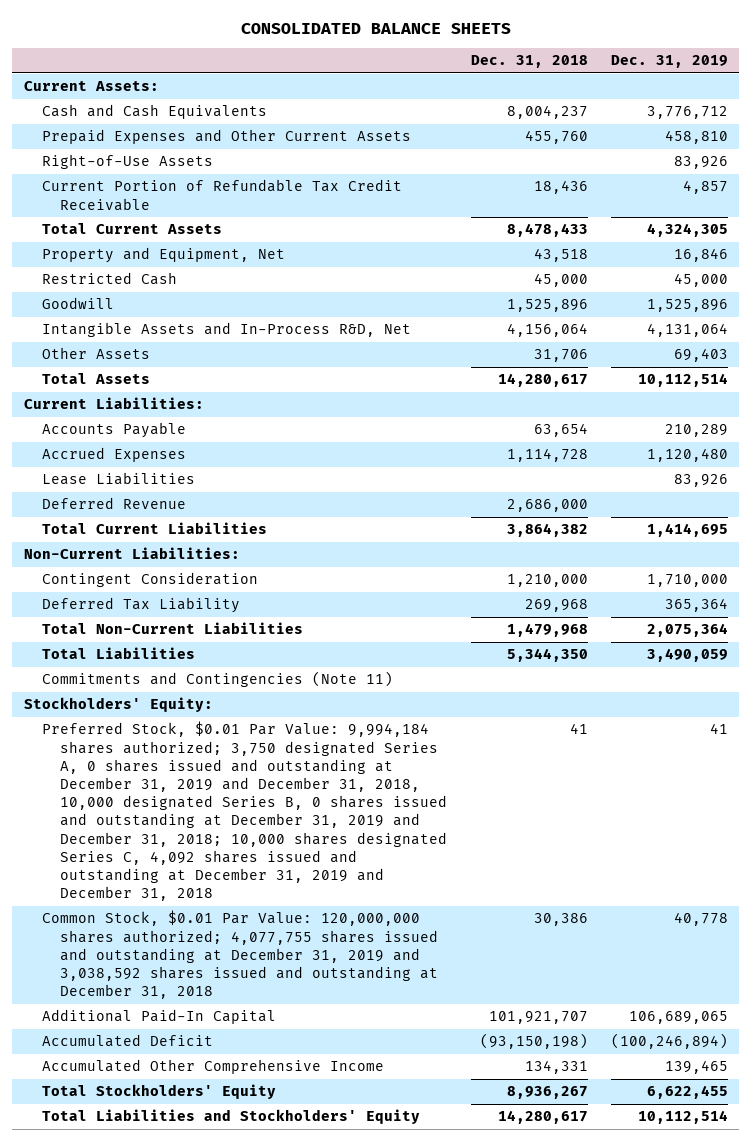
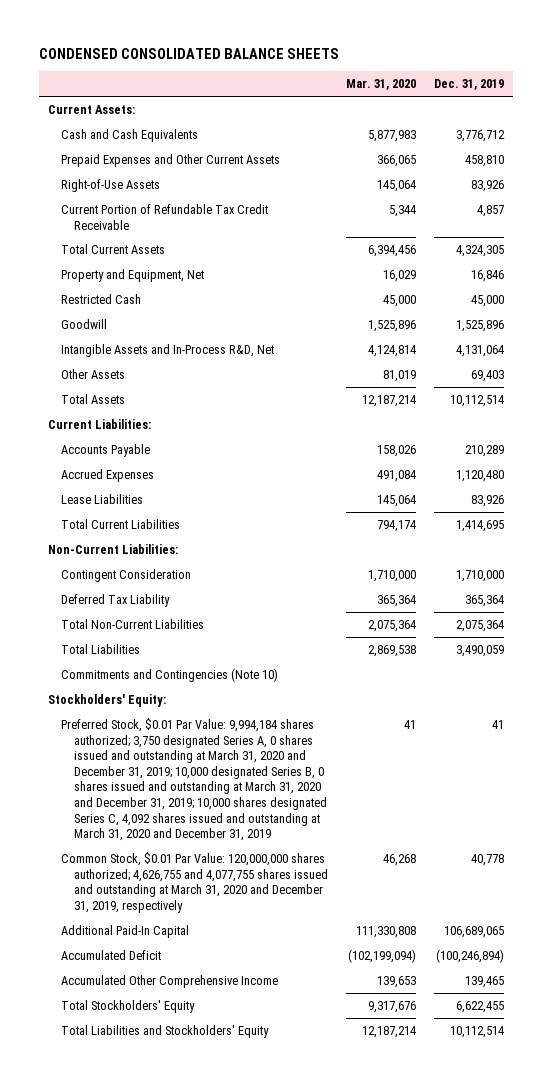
[240,23,511,35] CONSOLIDATED BALANCE SHEETS -> [38,47,339,59] CONDENSED CONSOLIDATED BALANCE SHEETS
[470,55,588,69] Dec. 31, 2018 -> none
none -> [346,79,417,91] Mar. 31, 2020
[42,497,187,510] Deferred Revenue -> none
[42,671,394,688] Commitments and Contingencies (Note 11) -> [61,667,279,682] Commitments and Contingencies (Note 10)
[42,721,448,902] Preferred Stock, $0.01 Par Value: 9,994,184 shares authorized; 3,750 designated Series A, 0 shares issued and outstanding at December 31, 2019 and December 31, 2018, 10,000 designated Series B, 0 shares issued and outstanding at December 31, 2019 and December 31, 2018; 10,000 shares designated Series C, 4,092 shares issued and outstanding at December 31, 2019 and December 31, 2018 -> [61,717,328,842] Preferred Stock, $0.01 Par Value: 9,994,184 shares authorized; 3,750 designated Series A, 0 shares issued and outstanding at March 31, 2020 and December 31, 2019; 10,000 designated Series B, 0 shares issued and outstanding at March 31, 2020 and December 31, 2019; 10,000 shares designated Series C, 4,092 shares issued and outstanding at March 31, 2020 and December 31, 2019
[42,910,439,1000] Common Stock, $0.01 Par Value: 120,000,000 shares authorized; 4,077,755 shares issued and outstanding at December 31, 2019 and 3,038,592 shares issued and outstanding at December 31, 2018 -> [61,851,329,913] Common Stock, $0.01 Par Value: 120,000,000 shares authorized; 4,626,755 and 4,077,755 shares issued and outstanding at March 31, 2020 and December 31, 2019, respectively

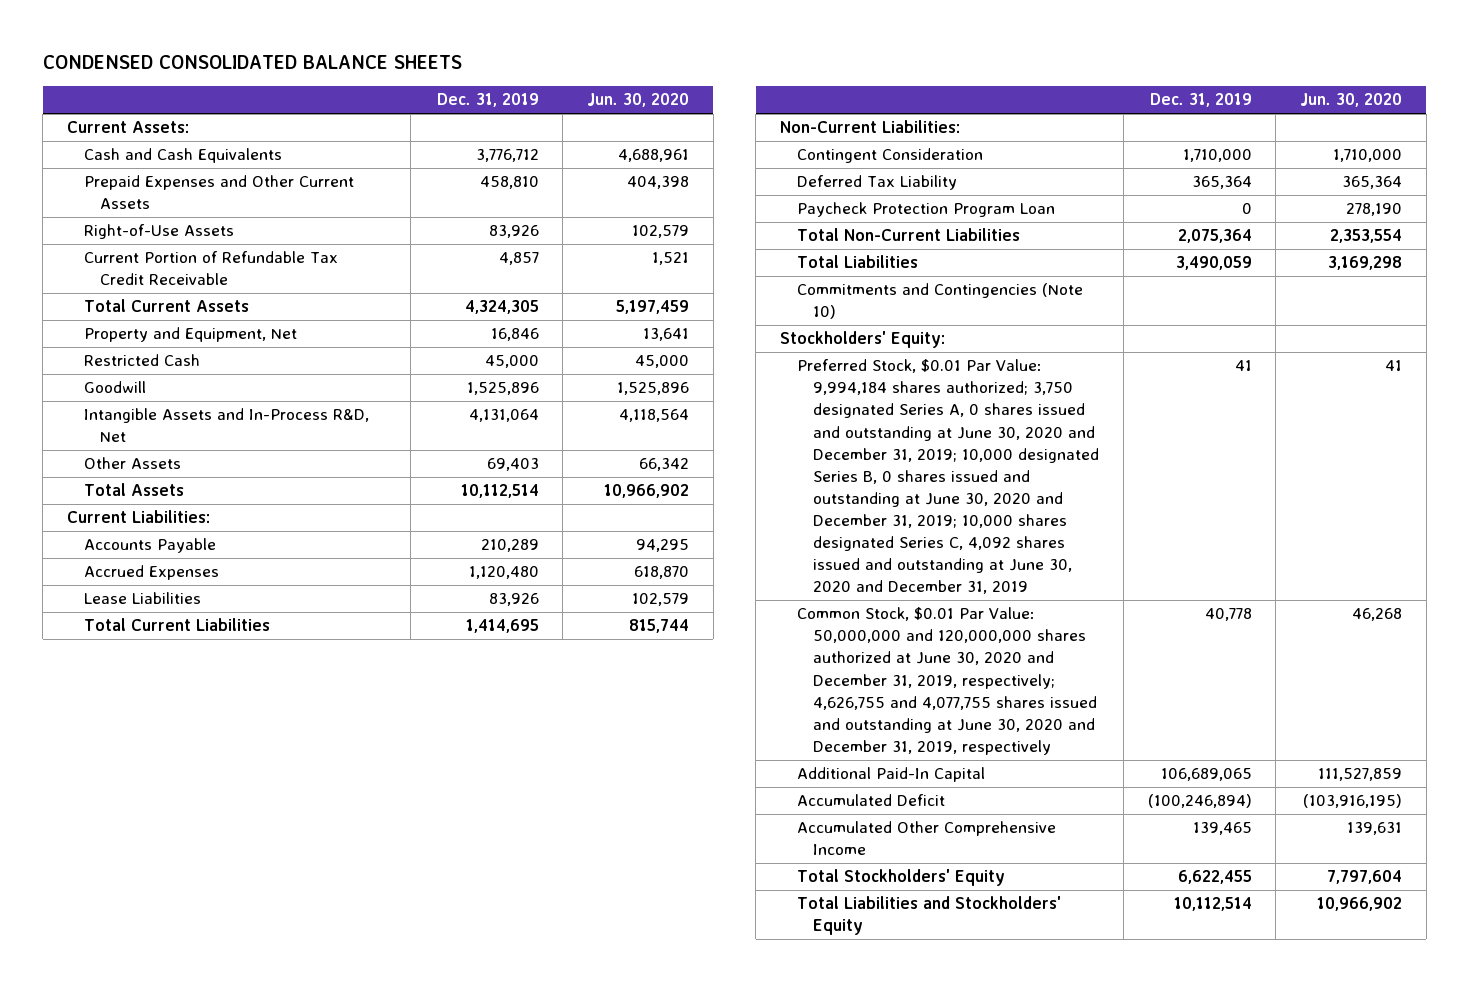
[346,79,417,91] Mar. 31, 2020 -> none
none -> [586,93,689,108] Jun. 30, 2020
none -> [796,202,1055,218] Paycheck Protection Program Loan
[61,717,328,842] Preferred Stock, $0.01 Par Value: 9,994,184 shares authorized; 3,750 designated Series A, 0 shares issued and outstanding at March 31, 2020 and December 31, 2019; 10,000 designated Series B, 0 shares issued and outstanding at March 31, 2020 and December 31, 2019; 10,000 shares designated Series C, 4,092 shares issued and outstanding at March 31, 2020 and December 31, 2019 -> [796,359,1100,595] Preferred Stock, $0.01 Par Value: 9,994,184 shares authorized; 3,750 designated Series A, 0 shares issued and outstanding at June 30, 2020 and December 31, 2019; 10,000 designated Series B, 0 shares issued and outstanding at June 30, 2020 and December 31, 2019; 10,000 shares designated Series C, 4,092 shares issued and outstanding at June 30, 2020 and December 31, 2019
[61,851,329,913] Common Stock, $0.01 Par Value: 120,000,000 shares authorized; 4,626,755 and 4,077,755 shares issued and outstanding at March 31, 2020 and December 31, 2019, respectively -> [796,607,1098,755] Common Stock, $0.01 Par Value: 50,000,000 and 120,000,000 shares authorized at June 30, 2020 and December 31, 2019, respectively; 4,626,755 and 4,077,755 shares issued and outstanding at June 30, 2020 and December 31, 2019, respectively

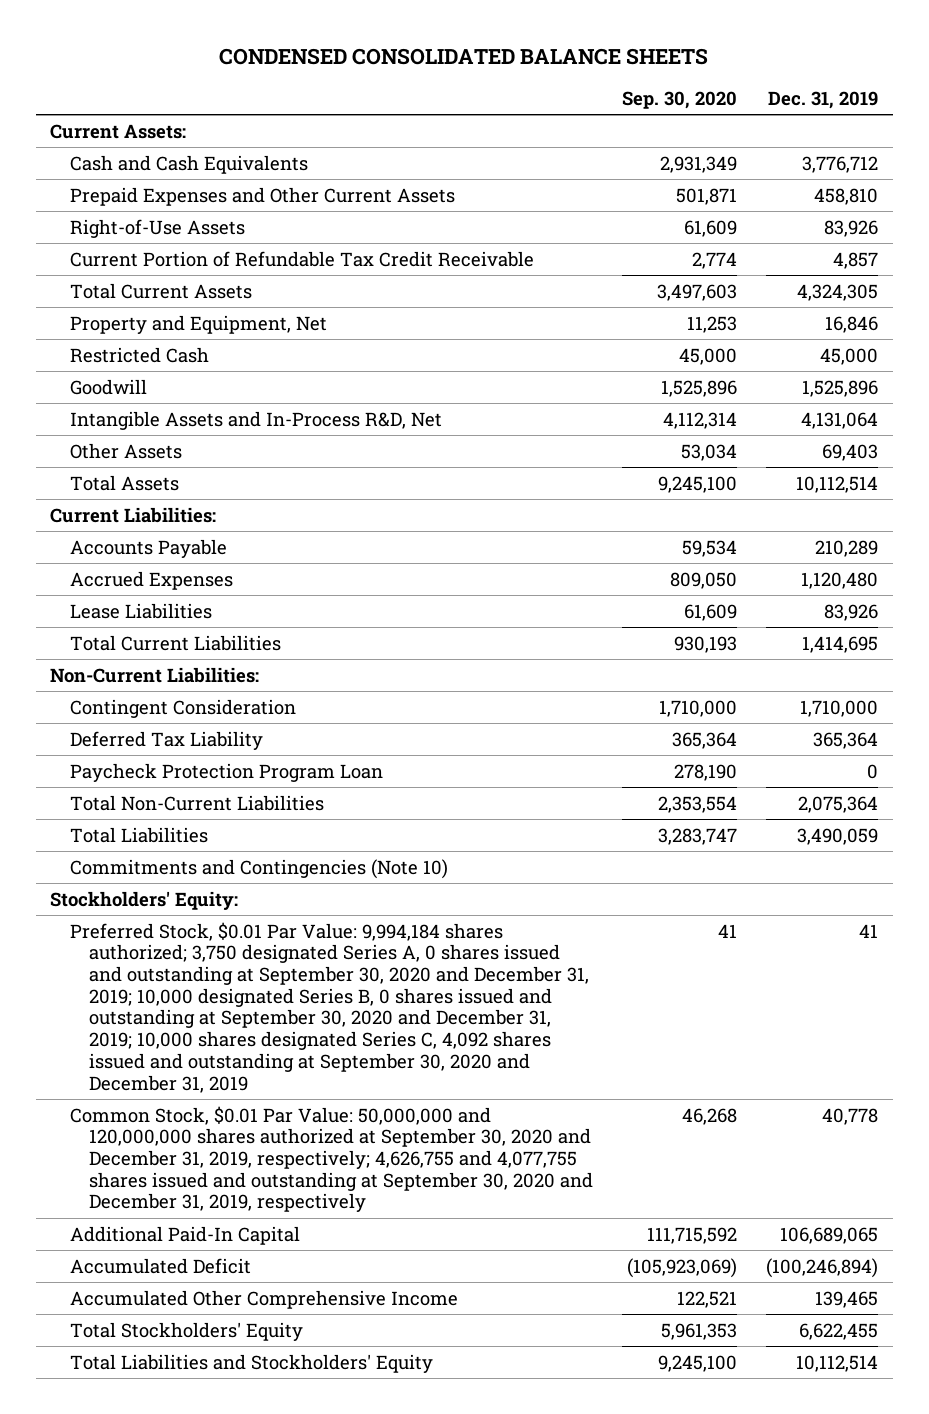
[586,93,689,108] Jun. 30, 2020 -> none
none -> [622,91,738,110] Sep. 30, 2020
[796,359,1100,595] Preferred Stock, $0.01 Par Value: 9,994,184 shares authorized; 3,750 designated Series A, 0 shares issued and outstanding at June 30, 2020 and December 31, 2019; 10,000 designated Series B, 0 shares issued and outstanding at June 30, 2020 and December 31, 2019; 10,000 shares designated Series C, 4,092 shares issued and outstanding at June 30, 2020 and December 31, 2019 -> [69,921,590,1093] Preferred Stock, $0.01 Par Value: 9,994,184 shares authorized; 3,750 designated Series A, 0 shares issued and outstanding at September 30, 2020 and December 31, 2019; 10,000 designated Series B, 0 shares issued and outstanding at September 30, 2020 and December 31, 2019; 10,000 shares designated Series C, 4,092 shares issued and outstanding at September 30, 2020 and December 31, 2019
[796,607,1098,755] Common Stock, $0.01 Par Value: 50,000,000 and 120,000,000 shares authorized at June 30, 2020 and December 31, 2019, respectively; 4,626,755 and 4,077,755 shares issued and outstanding at June 30, 2020 and December 31, 2019, respectively -> [69,1105,594,1213] Common Stock, $0.01 Par Value: 50,000,000 and 120,000,000 shares authorized at September 30, 2020 and December 31, 2019, respectively; 4,626,755 and 4,077,755 shares issued and outstanding at September 30, 2020 and December 31, 2019, respectively

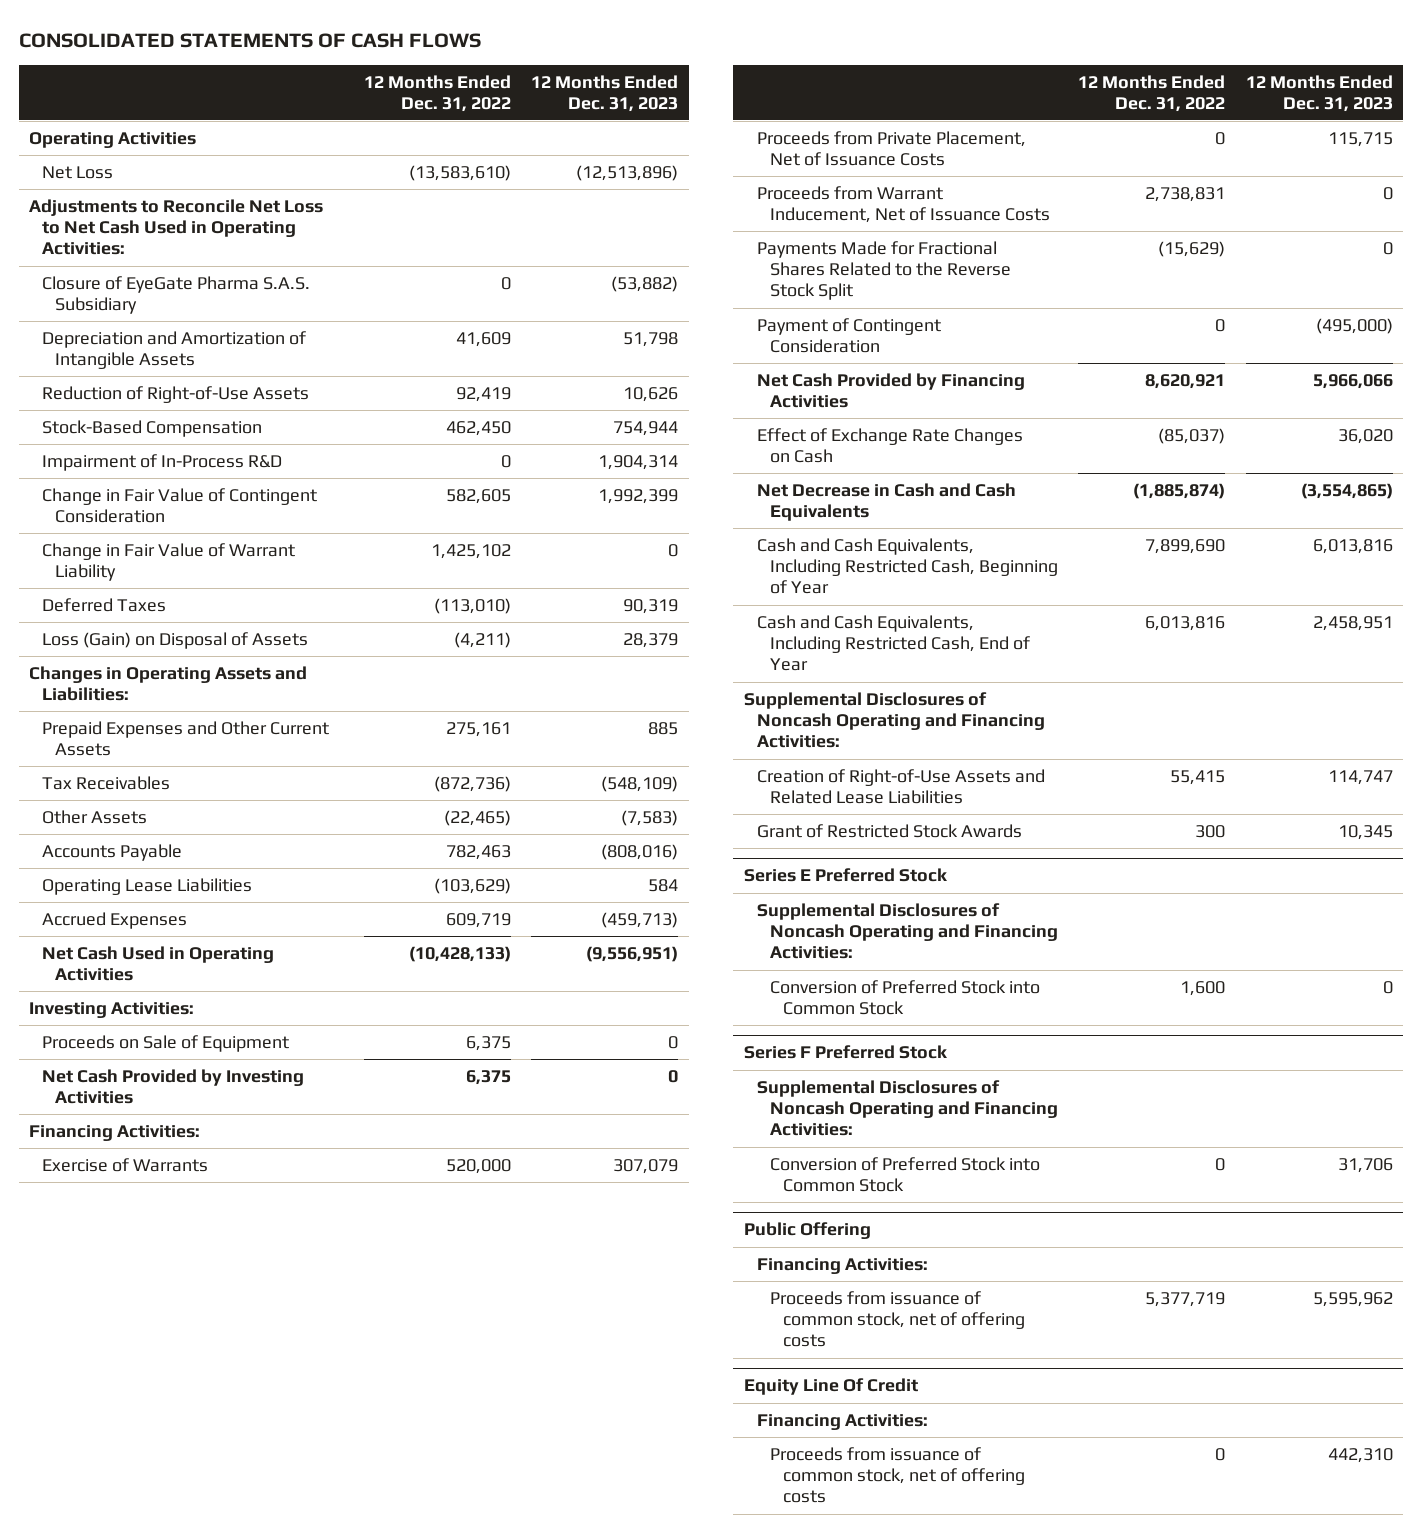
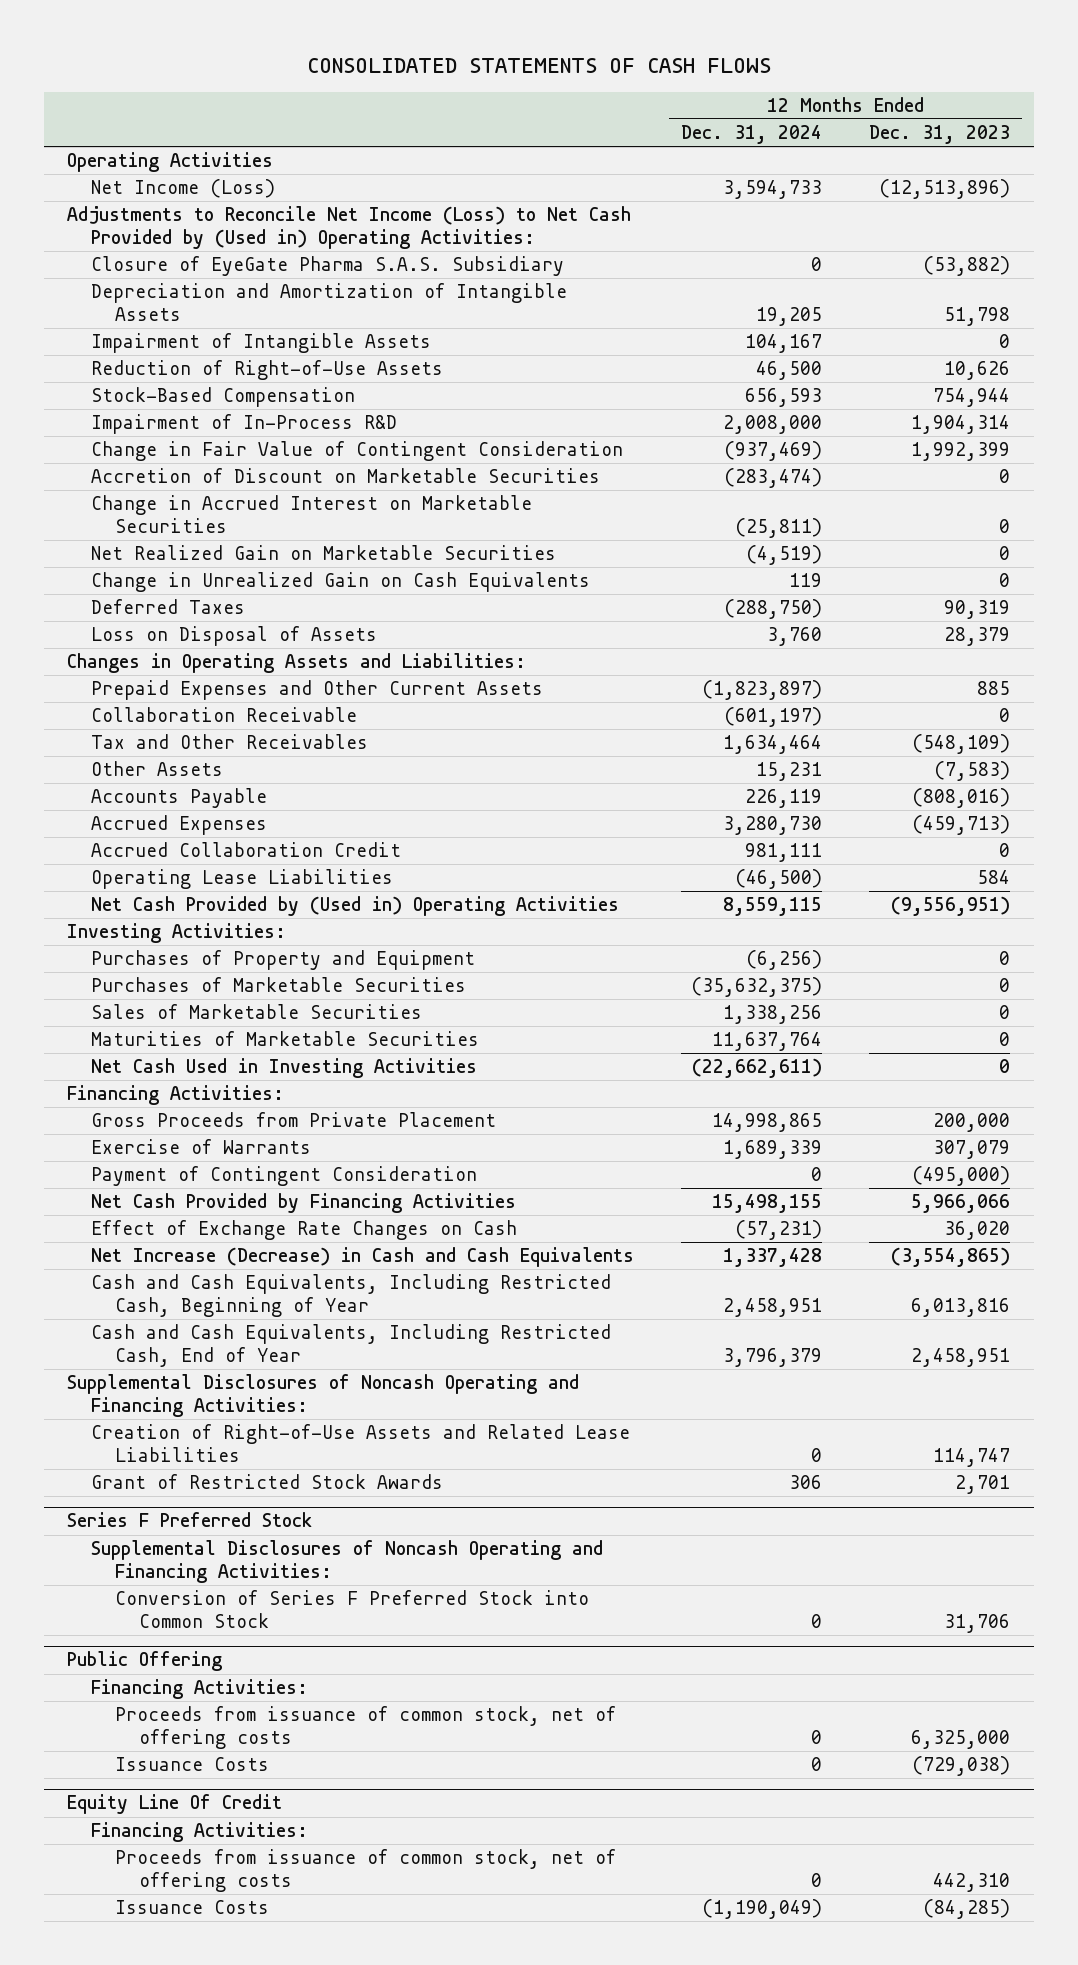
[363,74,511,112] 12 Months Ended Dec. 31, 2022 -> none
none -> [681,125,823,145] Dec. 31, 2024
[42,165,114,179] Net Loss -> [91,179,276,199] Net Income (Loss)
[29,198,324,256] Adjustments to Reconcile Net Loss to Net Cash Used in Operating Activities: -> [67,206,632,249] Adjustments to Reconcile Net Income (Loss) to Net Cash Provided by (Used in) Operating Activities:
none -> [91,333,432,354] Impairment of Intangible Assets
[42,542,296,582] Change in Fair Value of Warrant Liability -> none
none -> [91,468,601,484] Accretion of Discount on Marketable Securities
none -> [91,495,533,533] Change in Accrued Interest on Marketable Securities
none -> [91,545,557,561] Net Realized Gain on Marketable Securities
none -> [91,572,591,593] Change in Unrealized Gain on Cash Equivalents
[42,631,309,649] Loss (Gain) on Disposal of Assets -> [91,626,378,647] Loss on Disposal of Assets
none -> [91,707,358,723] Collaboration Receivable
[42,775,171,790] Tax Receivables -> [91,734,369,750] Tax and Other Receivables
none -> [91,842,402,858] Accrued Collaboration Credit
[42,877,253,895] Operating Lease Liabilities -> [91,869,394,890] Operating Lease Liabilities
[42,945,275,982] Net Cash Used in Operating Activities -> [91,896,620,917] Net Cash Provided by (Used in) Operating Activities
[42,1034,290,1052] Proceeds on Sale of Equipment -> none
none -> [91,950,476,971] Purchases of Property and Equipment
none -> [91,977,467,993] Purchases of Marketable Securities
none -> [91,1004,423,1020] Sales of Marketable Securities
none -> [91,1031,480,1047] Maturities of Marketable Securities
[42,1068,305,1105] Net Cash Provided by Investing Activities -> [91,1058,478,1079] Net Cash Used in Investing Activities
none -> [91,1112,497,1128] Gross Proceeds from Private Placement
[756,130,1026,167] Proceeds from Private Placement, Net of Issuance Costs -> none
[756,185,1050,224] Proceeds from Warrant Inducement, Net of Issuance Costs -> none
[756,240,1011,301] Payments Made for Fractional Shares Related to the Reverse Stock Split -> none
[756,482,1016,522] Net Decrease in Cash and Cash Equivalents -> [91,1247,635,1268] Net Increase (Decrease) in Cash and Cash Equivalents
[743,868,947,883] Series E Preferred Stock -> none
[756,902,1058,960] Supplemental Disclosures of Noncash Operating and Financing Activities: -> none
[769,979,1040,1016] Conversion of Preferred Stock into Common Stock -> none
[1337,824,1393,840] 10,345 -> [955,1475,1011,1495] 2,701
[769,1156,1040,1193] Conversion of Preferred Stock into Common Stock -> [114,1590,589,1628] Conversion of Series F Preferred Stock into Common Stock
[1312,1291,1393,1307] 5,595,962 -> [911,1729,1011,1749] 6,325,000
none -> [114,1757,269,1772] Issuance Costs
none -> [114,1900,269,1915] Issuance Costs

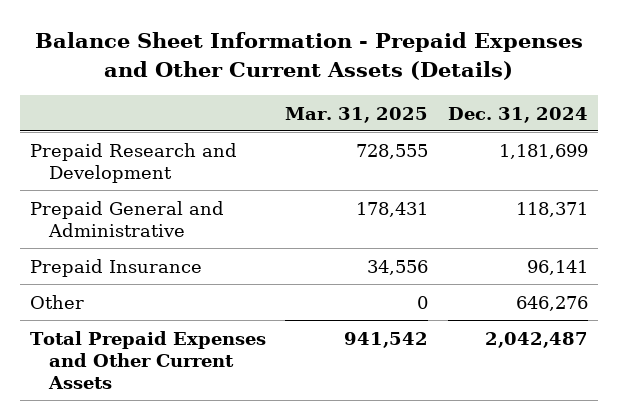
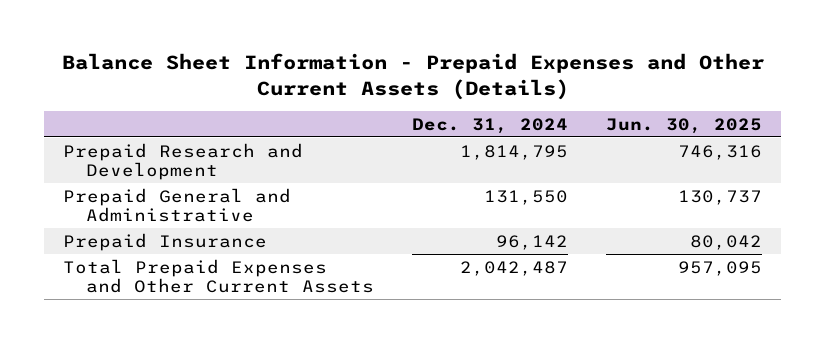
[285,106,429,123] Mar. 31, 2025 -> none
none -> [606,117,763,134] Jun. 30, 2025
[29,294,84,309] Other -> none
[498,143,588,159] 1,181,699 -> [460,144,569,160] 1,814,795
[515,201,588,217] 118,371 -> [484,189,569,205] 131,550
[526,259,588,275] 96,141 -> [496,234,569,250] 96,142

